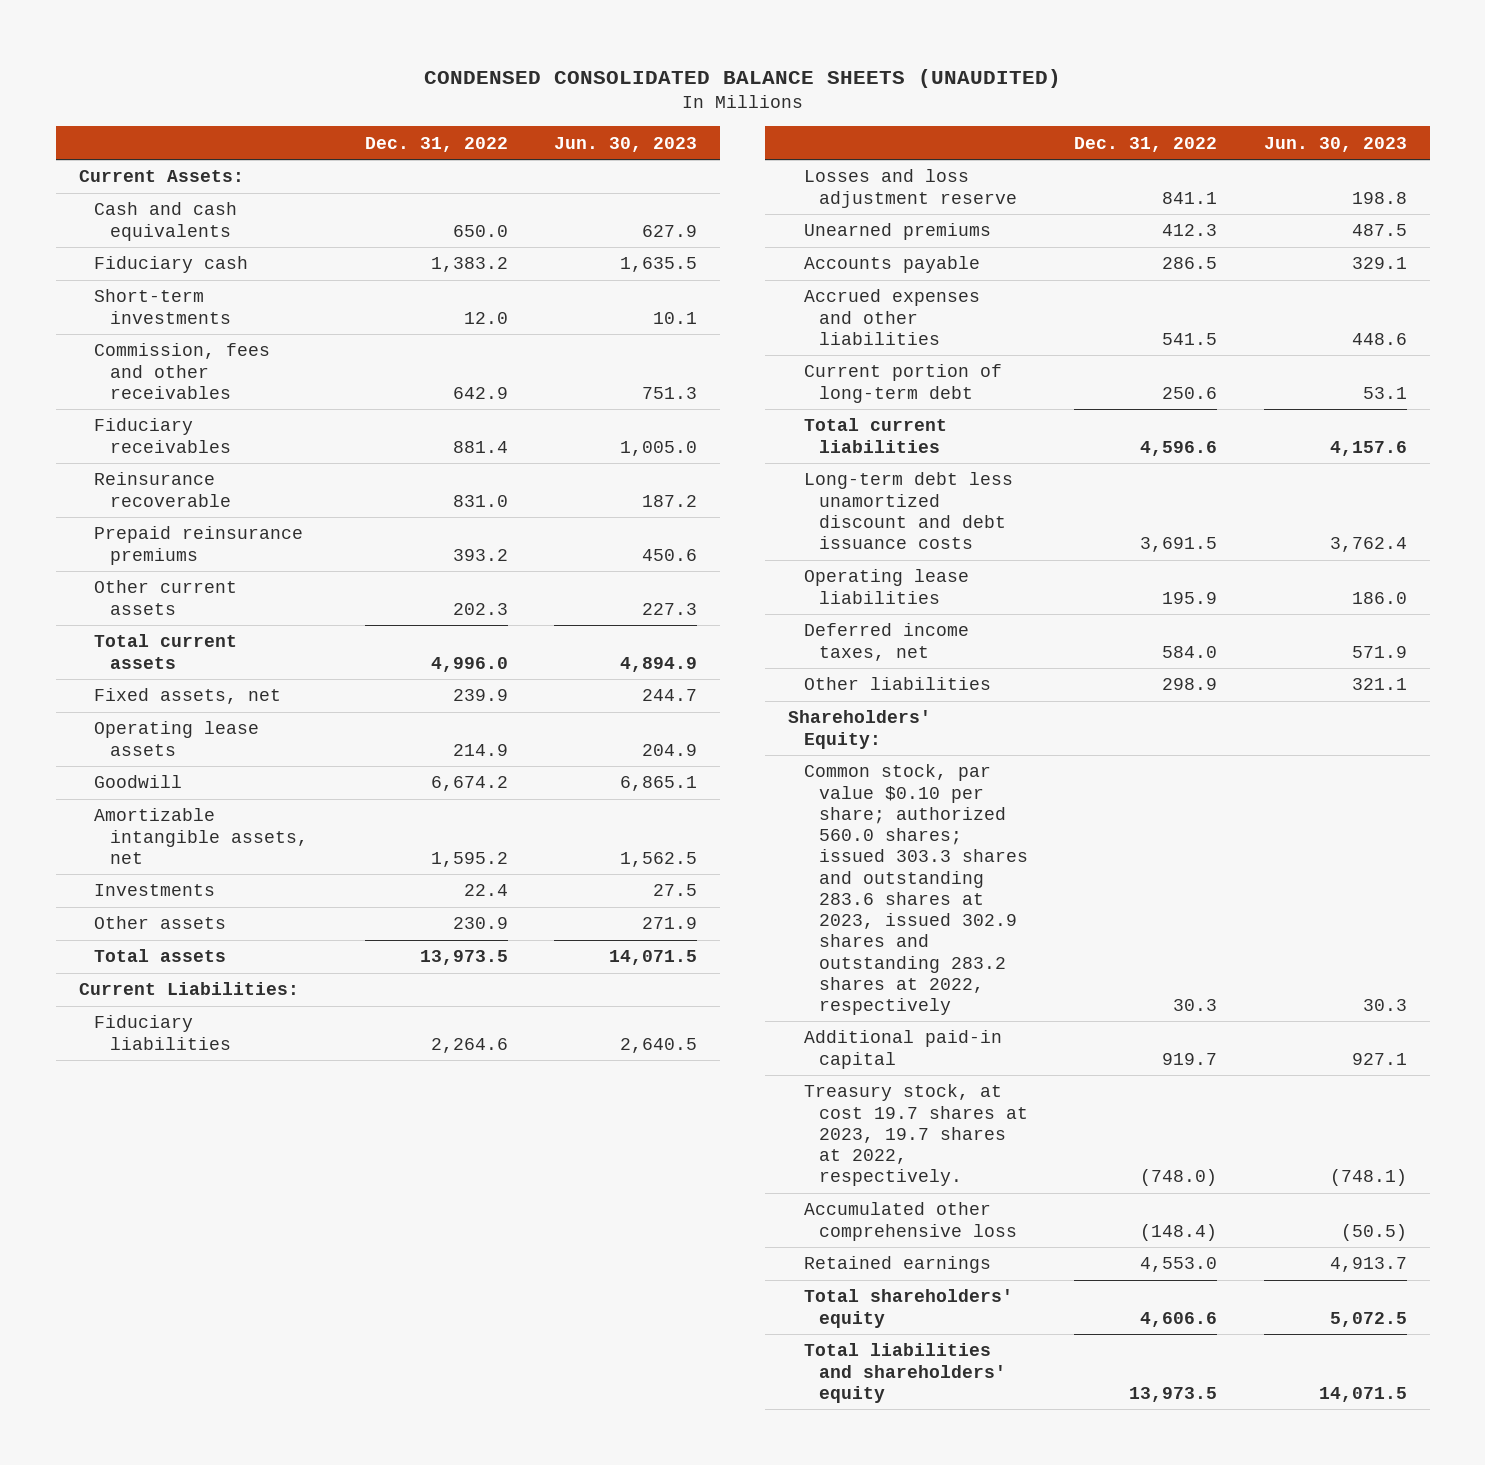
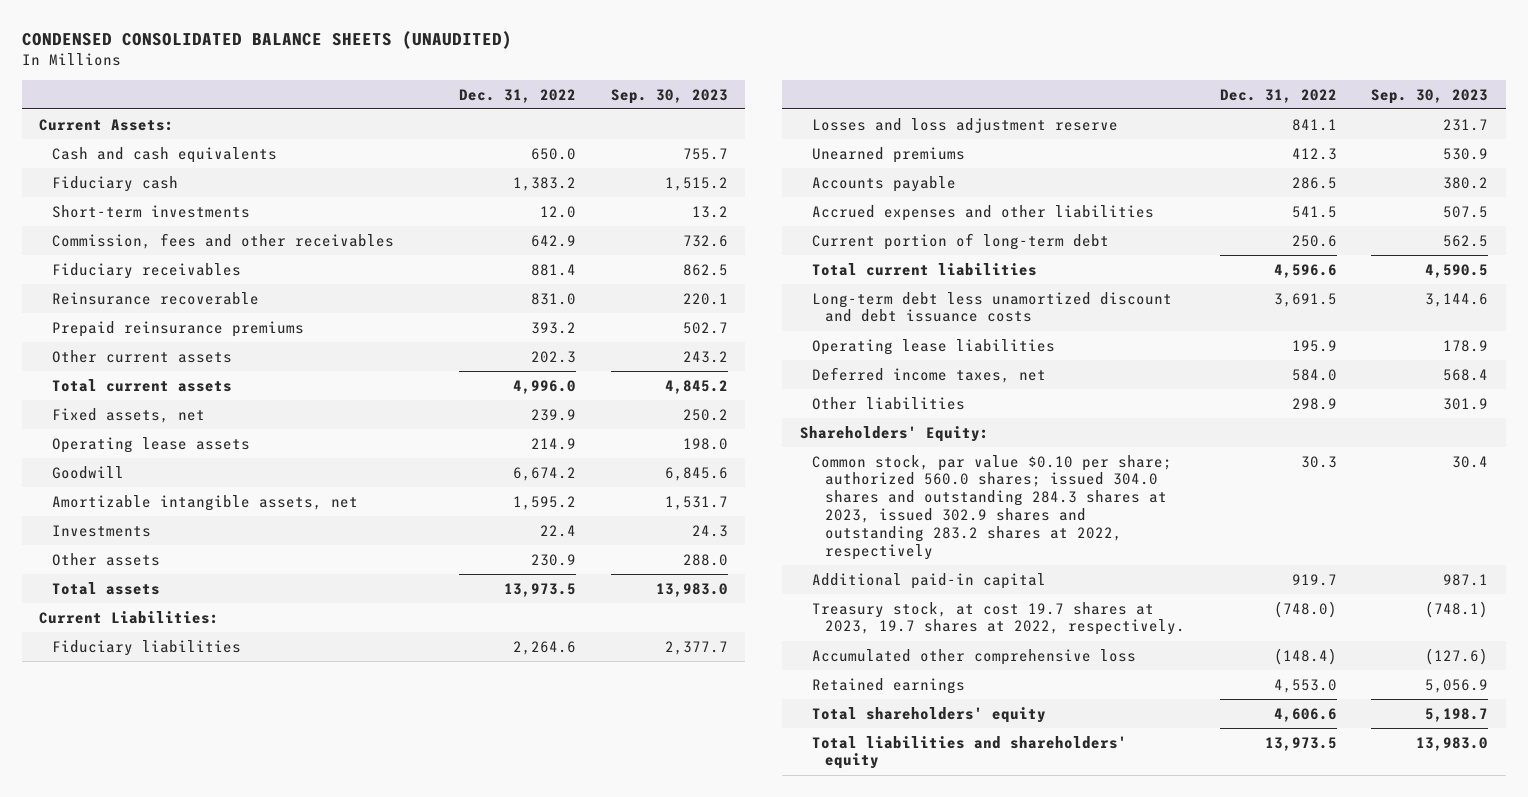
[553,136,697,152] Jun. 30, 2023 -> none
none -> [610,88,728,104] Sep. 30, 2023
[803,764,1029,1016] Common stock, par value $0.10 per share; authorized 560.0 shares; issued 303.3 shares and outstanding 283.6 shares at 2023, issued 302.9 shares and outstanding 283.2 shares at 2022, respectively -> [812,454,1173,560] Common stock, par value $0.10 per share; authorized 560.0 shares; issued 304.0 shares and outstanding 284.3 shares at 2023, issued 302.9 shares and outstanding 283.2 shares at 2022, respectively

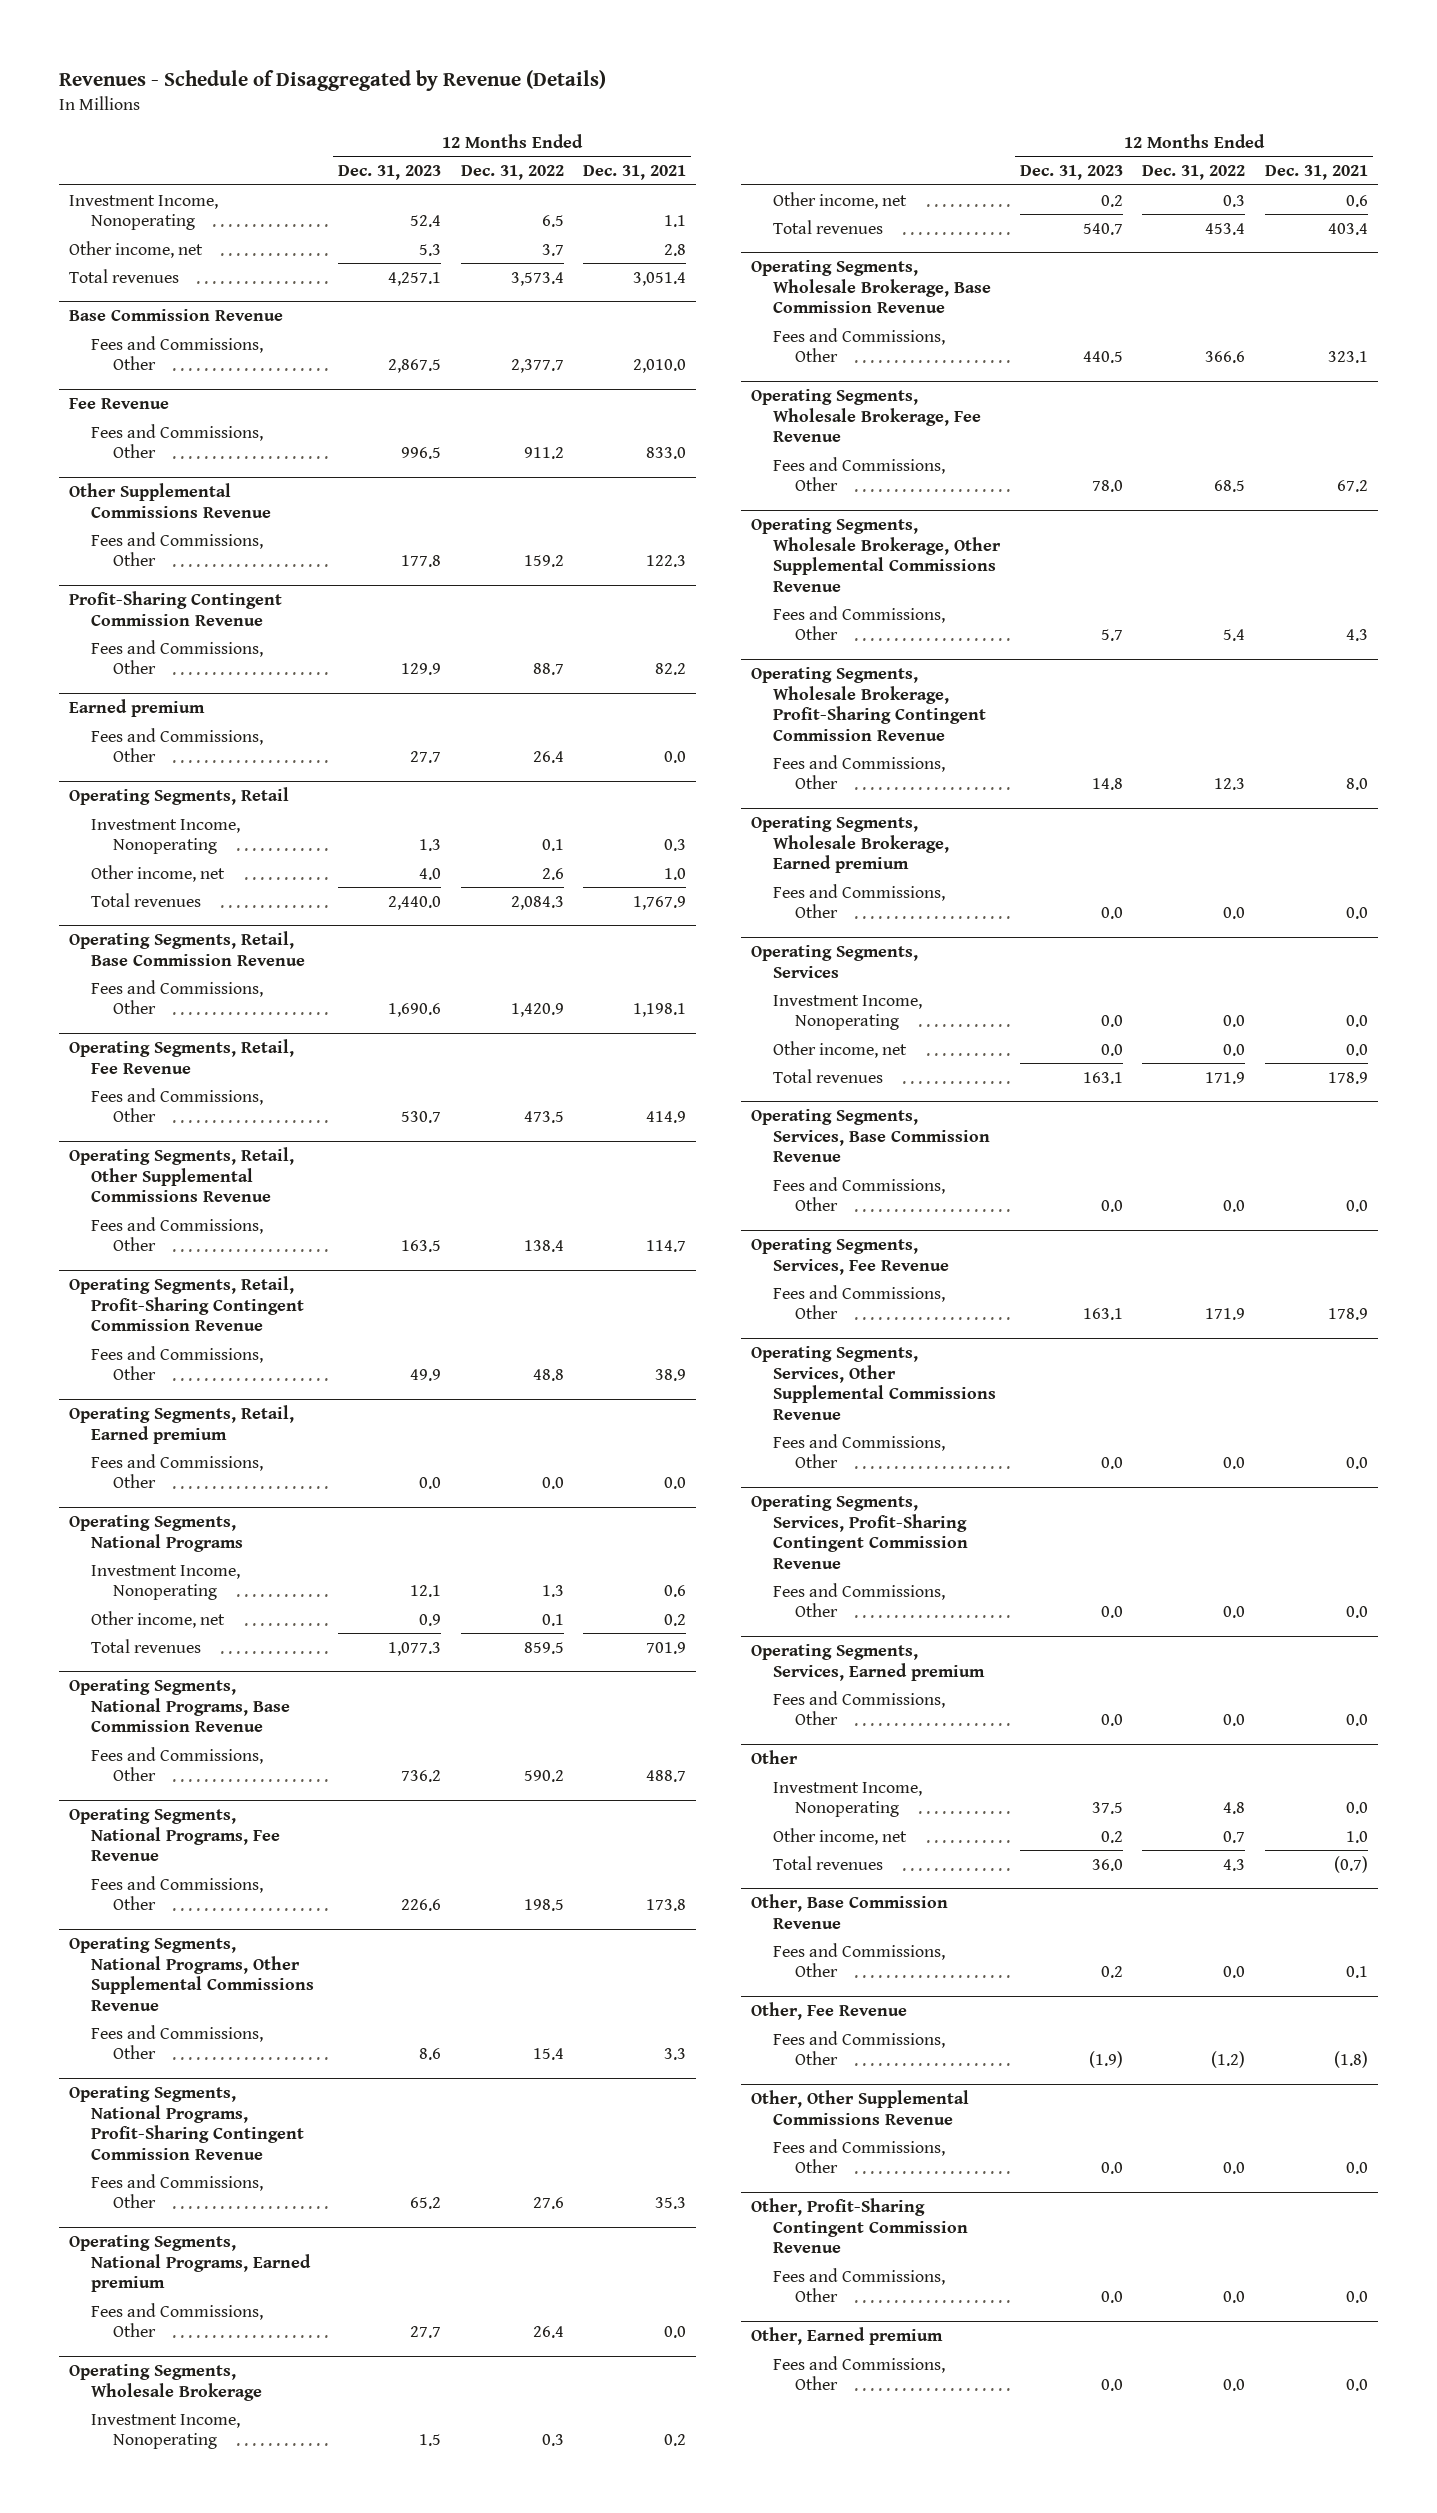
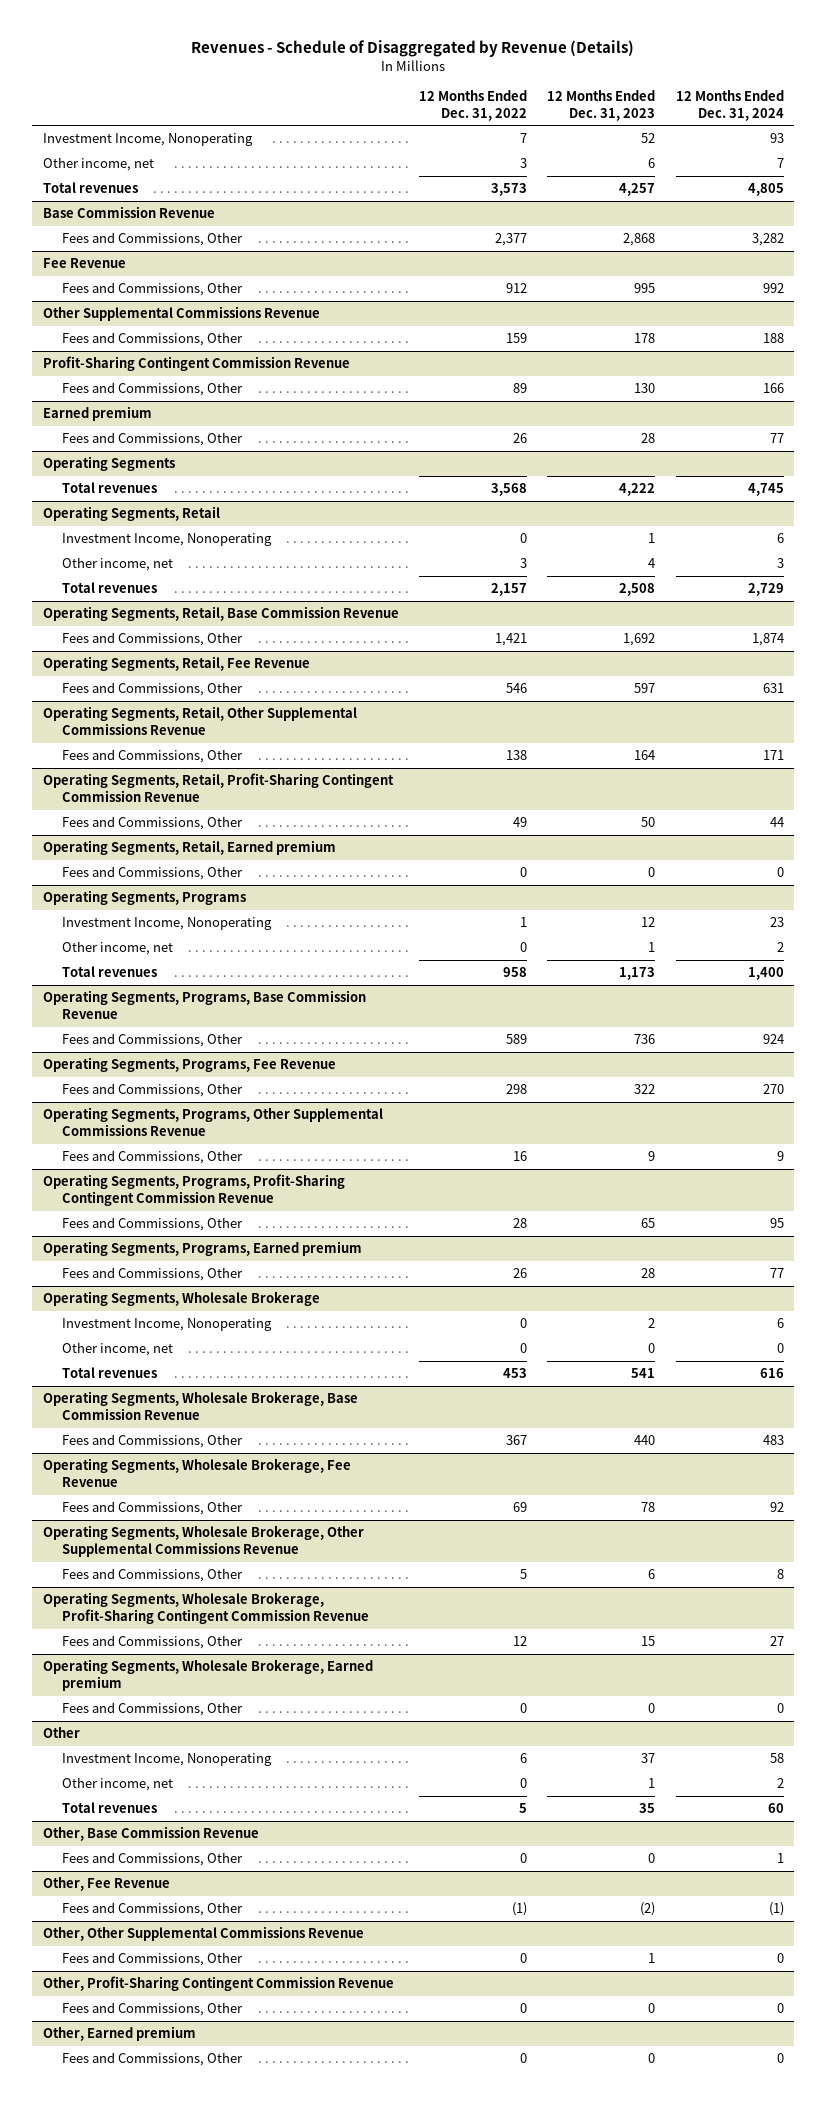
[583,165,687,181] Dec. 31, 2021 -> none
none -> [675,90,784,121] 12 Months Ended Dec. 31, 2024
[409,215,441,228] 52.4 -> [641,133,656,144] 52
[541,215,564,228] 6.5 -> [519,133,527,144] 7
[418,243,441,256] 5.3 -> [648,158,656,169] 6
[541,243,564,256] 3.7 -> [519,158,527,169] 3
[387,271,441,286] 4,257.1 -> [619,183,656,197] 4,257
[510,271,564,286] 3,573.4 -> [490,183,527,197] 3,573
[387,359,441,374] 2,867.5 -> [623,233,656,247] 2,868
[510,359,564,374] 2,377.7 -> [494,233,527,247] 2,377
[400,447,441,460] 996.5 -> [634,283,656,294] 995
[523,447,564,460] 911.2 -> [505,283,527,294] 912
[400,555,441,568] 177.8 -> [634,333,656,344] 178
[523,555,564,568] 159.2 -> [505,333,527,344] 159
[400,663,441,676] 129.9 -> [634,383,656,394] 130
[532,663,564,676] 88.7 -> [512,383,527,394] 89
[409,751,441,764] 27.7 -> [641,433,656,444] 28
[532,751,564,764] 26.4 -> [512,433,527,444] 26
none -> [42,456,175,472] Operating Segments
none -> [61,482,157,494] Total revenues
[418,839,441,852] 1.3 -> [648,533,656,544] 1
[541,839,564,852] 0.1 -> [519,533,527,544] 0
[418,867,441,880] 4.0 -> [648,558,656,569] 4
[541,867,564,880] 2.6 -> [519,558,527,569] 3
[387,895,441,910] 2,440.0 -> [619,583,656,597] 2,508
[510,895,564,910] 2,084.3 -> [490,583,527,597] 2,157
[387,1003,441,1018] 1,690.6 -> [623,633,656,647] 1,692
[510,1003,564,1018] 1,420.9 -> [494,633,527,647] 1,421
[400,1111,441,1124] 530.7 -> [634,683,656,694] 597
[523,1111,564,1124] 473.5 -> [505,683,527,694] 546
[400,1240,441,1253] 163.5 -> [634,750,656,761] 164
[523,1240,564,1253] 138.4 -> [505,750,527,761] 138
[409,1369,441,1382] 49.9 -> [641,817,656,828] 50
[532,1369,564,1382] 48.8 -> [512,817,527,828] 49
[418,1477,441,1490] 0.0 -> [648,867,656,878] 0
[541,1477,564,1490] 0.0 -> [519,867,527,878] 0
[68,1514,244,1552] Operating Segments, National Programs -> [42,890,246,906] Operating Segments, Programs
[409,1585,441,1598] 12.1 -> [641,917,656,928] 12
[541,1585,564,1598] 1.3 -> [519,917,527,928] 1
[418,1613,441,1626] 0.9 -> [648,942,656,953] 1
[541,1613,564,1626] 0.1 -> [519,942,527,953] 0
[387,1641,441,1656] 1,077.3 -> [619,967,656,981] 1,173
[523,1641,564,1654] 859.5 -> [502,967,527,978] 958
[68,1678,291,1733] Operating Segments, National Programs, Base Commission Revenue -> [42,990,366,1019] Operating Segments, Programs, Base Commission Revenue
[400,1770,441,1783] 736.2 -> [634,1034,656,1045] 736
[523,1770,564,1783] 590.2 -> [505,1034,527,1045] 589
[68,1807,281,1862] Operating Segments, National Programs, Fee Revenue -> [42,1057,336,1073] Operating Segments, Programs, Fee Revenue
[400,1899,441,1912] 226.6 -> [634,1084,656,1095] 322
[523,1899,564,1912] 198.5 -> [505,1084,527,1095] 298
[68,1936,315,2011] Operating Segments, National Programs, Other Supplemental Commissions Revenue -> [42,1107,383,1136] Operating Segments, Programs, Other Supplemental Commissions Revenue
[418,2048,441,2061] 8.6 -> [648,1151,656,1162] 9
[532,2048,564,2061] 15.4 -> [512,1151,527,1162] 16
[68,2085,305,2160] Operating Segments, National Programs, Profit-Sharing Contingent Commission Revenue -> [42,1174,345,1206] Operating Segments, Programs, Profit-Sharing Contingent Commission Revenue
[409,2197,441,2210] 65.2 -> [641,1218,656,1229] 65
[532,2197,564,2210] 27.6 -> [512,1218,527,1229] 28
[68,2234,312,2293] Operating Segments, National Programs, Earned premium -> [42,1241,362,1257] Operating Segments, Programs, Earned premium
[409,2326,441,2339] 27.7 -> [641,1268,656,1279] 28
[532,2326,564,2339] 26.4 -> [512,1268,527,1279] 26
[418,2434,441,2447] 1.5 -> [648,1318,656,1329] 2
[541,2434,564,2447] 0.3 -> [519,1318,527,1329] 0
[1100,194,1123,207] 0.2 -> [648,1343,656,1354] 0
[1223,194,1246,207] 0.3 -> [519,1343,527,1354] 0
[1082,222,1123,235] 540.7 -> [631,1368,656,1379] 541
[1205,222,1246,235] 453.4 -> [502,1368,527,1379] 453
[1082,351,1123,364] 440.5 -> [634,1435,656,1446] 440
[1205,351,1246,364] 366.6 -> [505,1435,527,1446] 367
[1091,480,1123,493] 78.0 -> [641,1502,656,1513] 78
[1214,480,1246,493] 68.5 -> [512,1502,527,1513] 69
[1100,629,1123,642] 5.7 -> [648,1569,656,1580] 6
[1223,629,1246,642] 5.4 -> [519,1569,527,1580] 5
[1091,778,1123,791] 14.8 -> [641,1636,656,1647] 15
[1214,778,1246,791] 12.3 -> [512,1636,527,1647] 12
[750,944,918,978] Operating Segments, Services -> none
[772,994,922,1031] Investment Income, Nonoperating -> none
[772,1040,907,1058] Other income, net -> none
[772,1068,883,1083] Total revenues -> none
[750,1108,990,1163] Operating Segments, Services, Base Commission Revenue -> none
[772,1176,945,1212] Fees and Commissions, Other -> none
[750,1237,949,1275] Operating Segments, Services, Fee Revenue -> none
[772,1284,945,1320] Fees and Commissions, Other -> none
[750,1345,996,1420] Operating Segments, Services, Other Supplemental Commissions Revenue -> none
[772,1433,945,1469] Fees and Commissions, Other -> none
[750,1494,968,1569] Operating Segments, Services, Profit-Sharing Contingent Commission Revenue -> none
[772,1582,945,1618] Fees and Commissions, Other -> none
[750,1643,985,1681] Operating Segments, Services, Earned premium -> none
[772,1690,945,1726] Fees and Commissions, Other -> none
[1100,907,1123,920] 0.0 -> [648,1703,656,1714] 0
[1223,907,1246,920] 0.0 -> [519,1703,527,1714] 0
[1091,1802,1123,1815] 37.5 -> [641,1753,656,1764] 37
[1223,1802,1246,1815] 4.8 -> [519,1753,527,1764] 6
[1100,1830,1123,1843] 0.2 -> [648,1778,656,1789] 1
[1223,1830,1246,1843] 0.7 -> [519,1778,527,1789] 0
[1091,1858,1123,1871] 36.0 -> [639,1803,656,1814] 35
[1223,1858,1246,1871] 4.3 -> [518,1803,527,1814] 5
[1100,1966,1123,1979] 0.2 -> [648,1853,656,1864] 0
[1223,1966,1246,1979] 0.0 -> [519,1853,527,1864] 0
[1088,2051,1123,2069] (1.9) -> [640,1902,656,1917] (2)
[1211,2051,1246,2069] (1.2) -> [511,1902,527,1917] (1)
[1100,2162,1123,2175] 0.0 -> [648,1953,656,1964] 1
[1223,2162,1246,2175] 0.0 -> [519,1953,527,1964] 0
[1100,2291,1123,2304] 0.0 -> [648,2003,656,2014] 0
[1223,2291,1246,2304] 0.0 -> [519,2003,527,2014] 0
[1100,2379,1123,2392] 0.0 -> [648,2053,656,2064] 0
[1223,2379,1246,2392] 0.0 -> [519,2053,527,2064] 0

